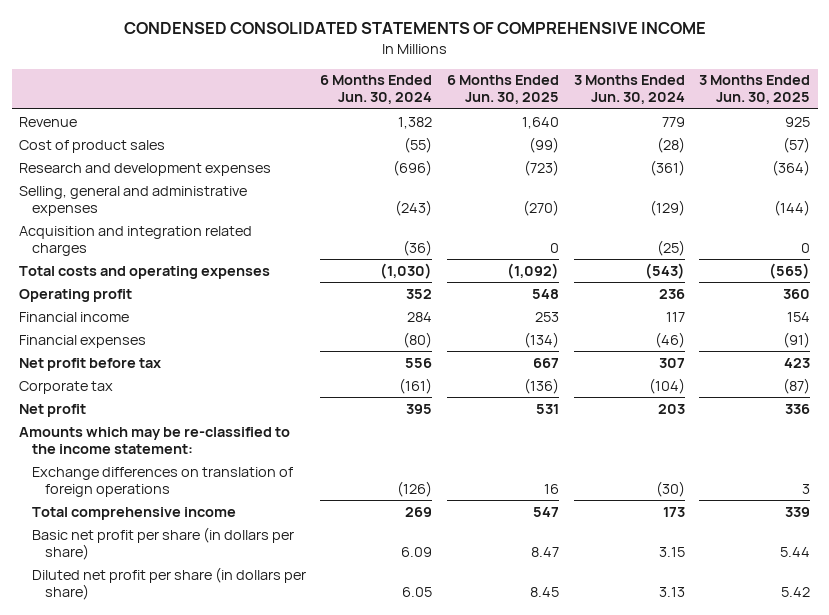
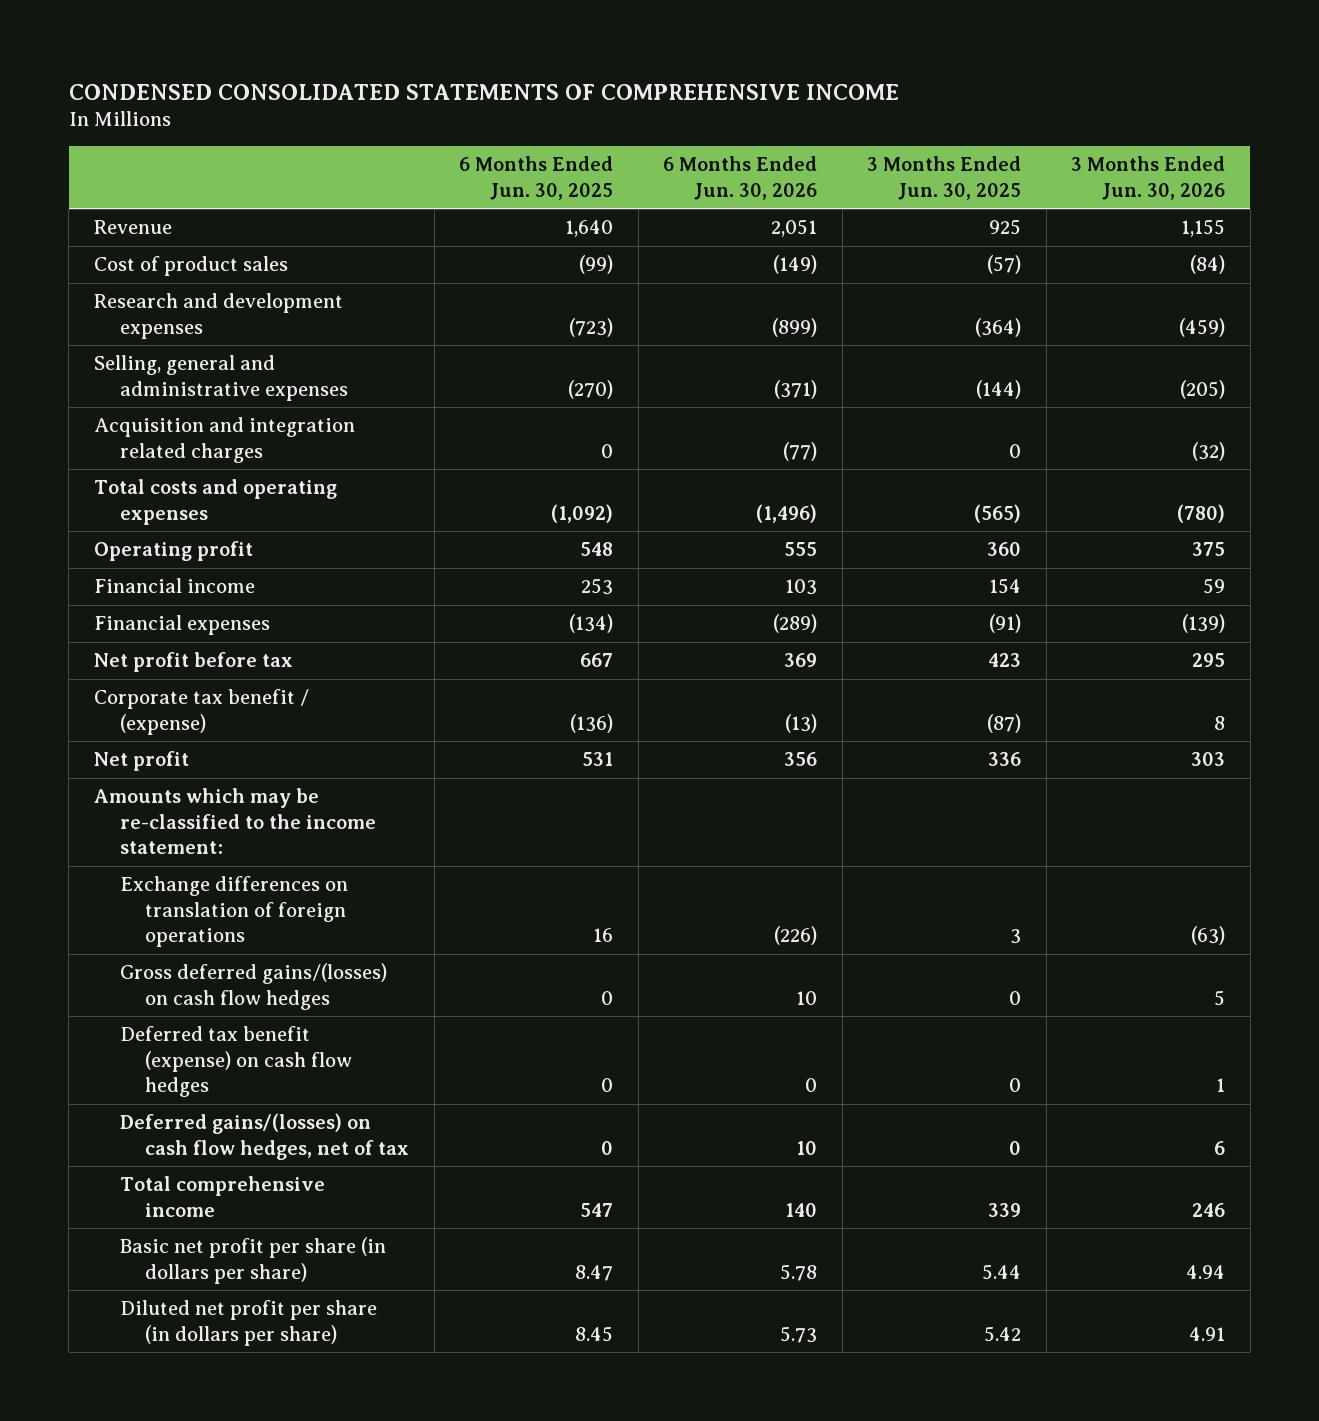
[320,75,433,105] 6 Months Ended Jun. 30, 2024 -> none
[573,75,685,105] 3 Months Ended Jun. 30, 2024 -> none
none -> [663,156,818,200] 6 Months Ended Jun. 30, 2026
none -> [1071,156,1226,200] 3 Months Ended Jun. 30, 2026
[19,380,114,394] Corporate tax -> [93,689,309,735] Corporate tax benefit / (expense)
none -> [119,963,387,1010] Gross deferred gains/(losses) on cash flow hedges
none -> [119,1026,353,1098] Deferred tax benefit (expense) on cash flow hedges
none -> [119,1113,410,1160] Deferred gains/(losses) on cash flow hedges, net of tax

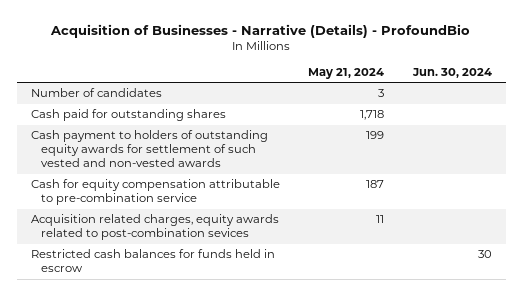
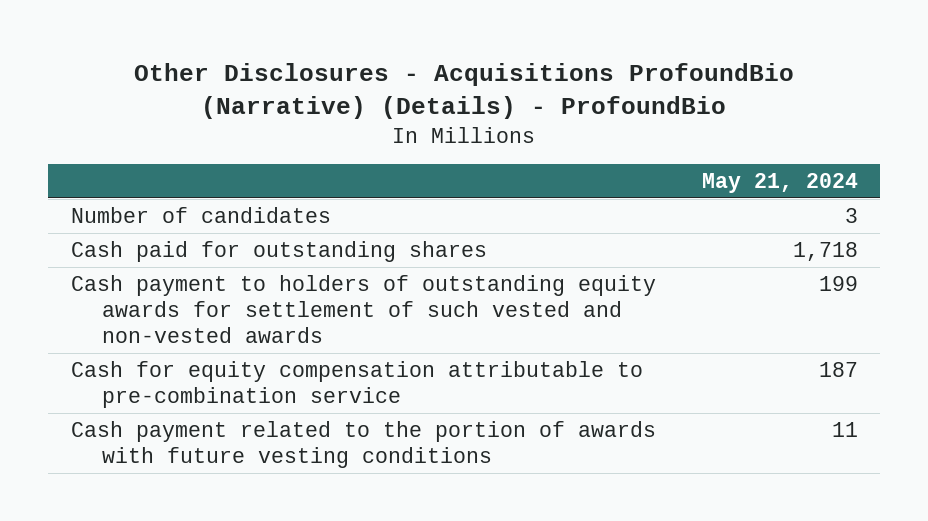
[50,23,471,38] Acquisition of Businesses - Narrative (Details) - ProfoundBio -> [134,63,795,120] Other Disclosures - Acquisitions ProfoundBio (Narrative) (Details) - ProfoundBio
[411,68,492,79] Jun. 30, 2024 -> none
[31,214,280,241] Acquisition related charges, equity awards related to post-combination sevices -> none
[31,249,276,273] Restricted cash balances for funds held in escrow -> none
none -> [70,420,656,469] Cash payment related to the portion of awards with future vesting conditions

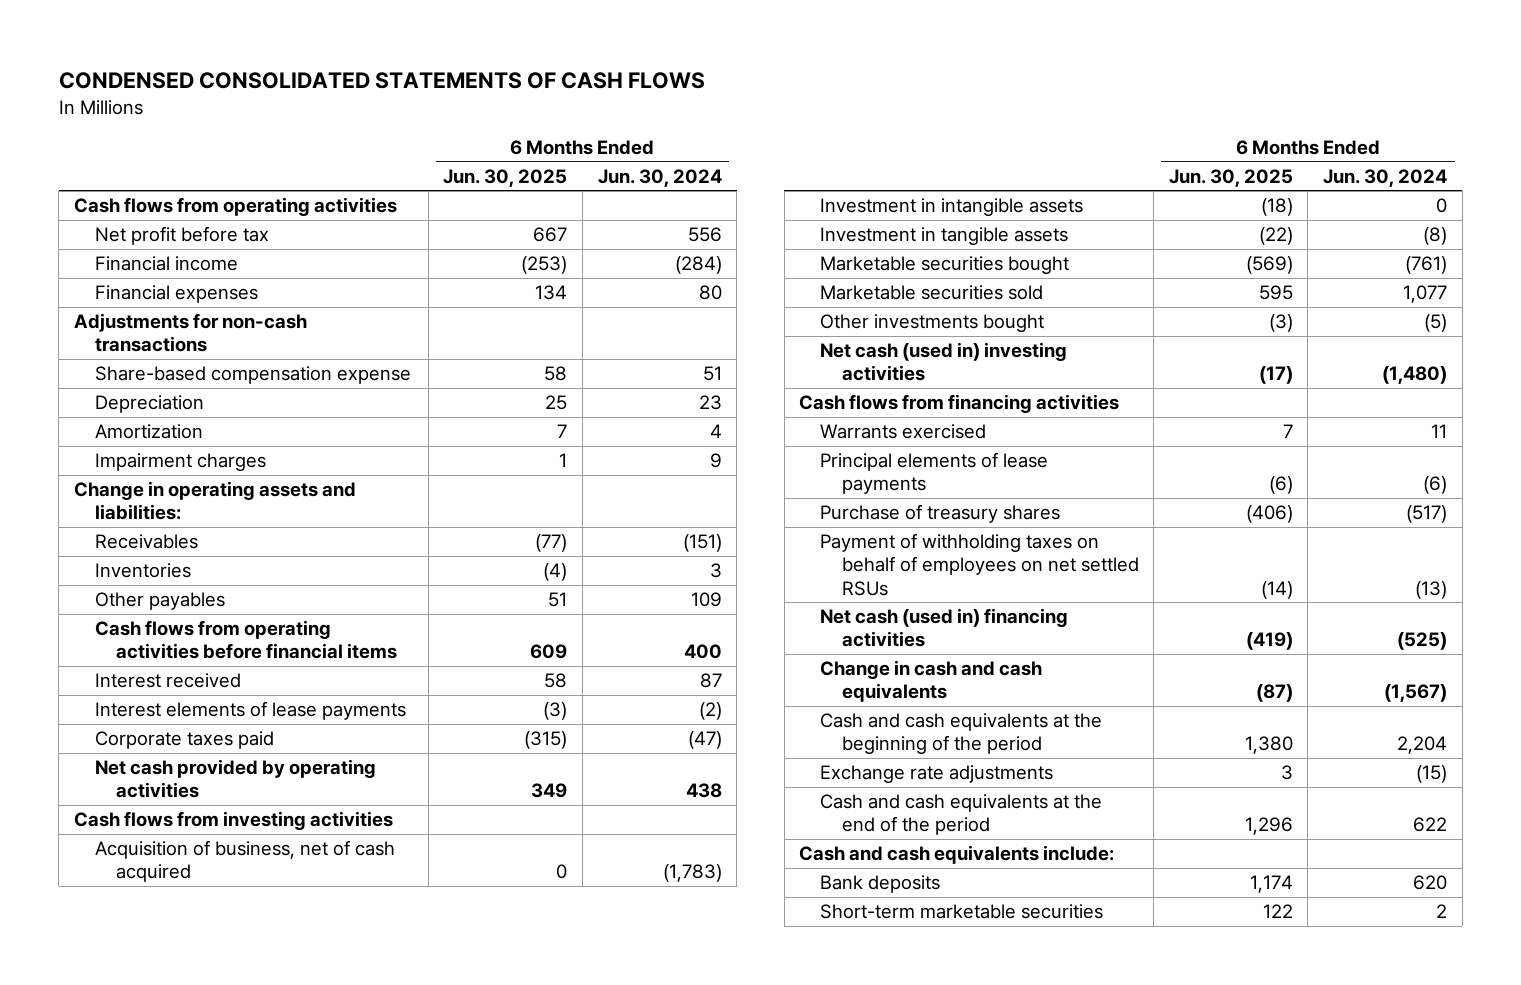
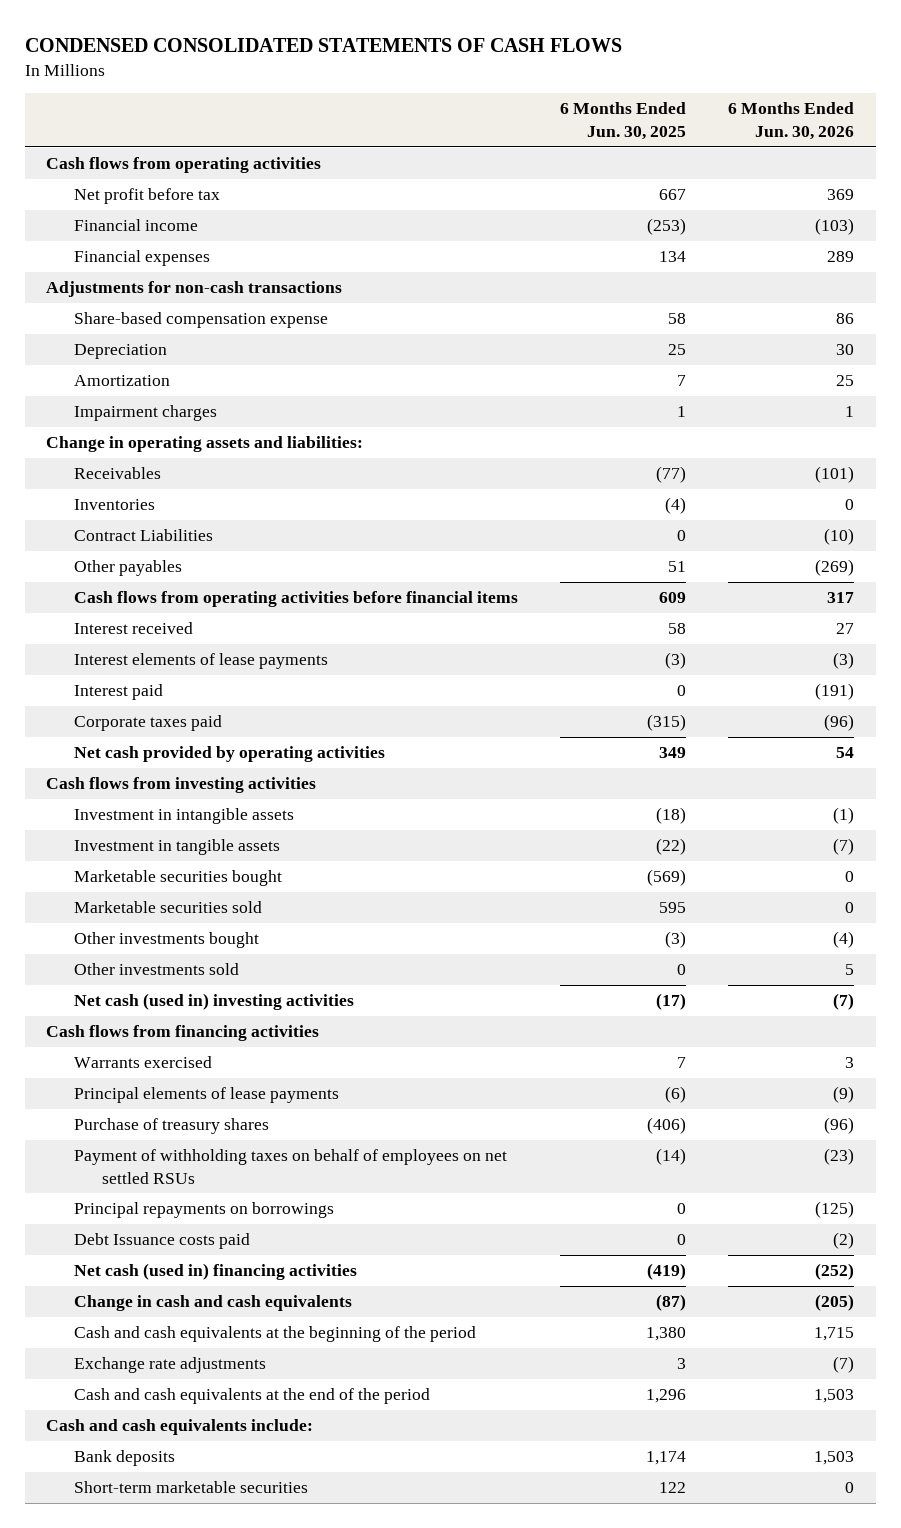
[597,168,722,187] Jun. 30, 2024 -> none
none -> [728,102,855,140] 6 Months Ended Jun. 30, 2026
none -> [74,529,214,542] Contract Liabilities
none -> [74,684,164,701] Interest paid
[94,840,395,883] Acquisition of business, net of cash acquired -> none
none -> [74,963,240,976] Other investments sold
none -> [74,1202,335,1219] Principal repayments on borrowings
none -> [74,1233,251,1250] Debt Issuance costs paid

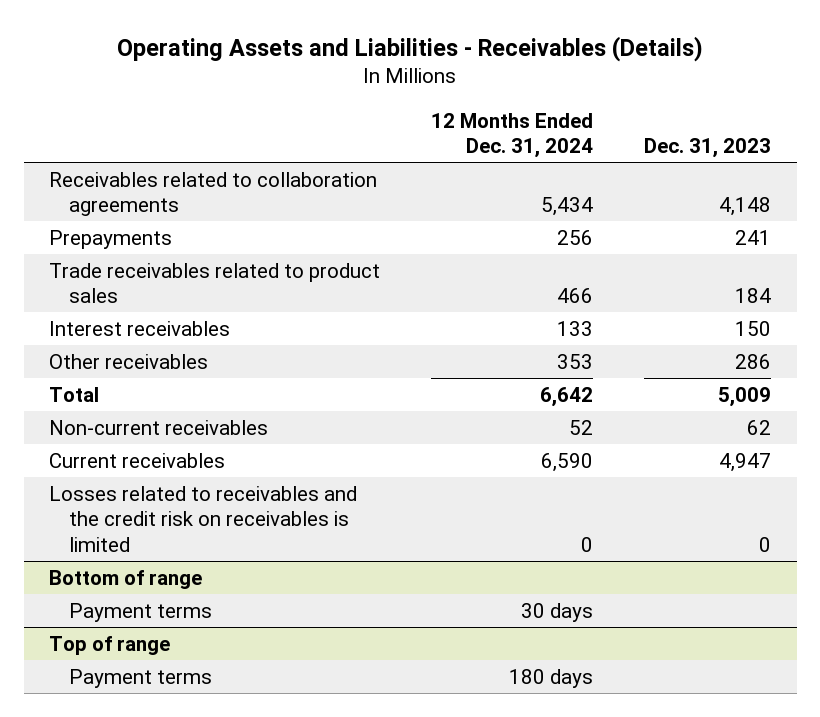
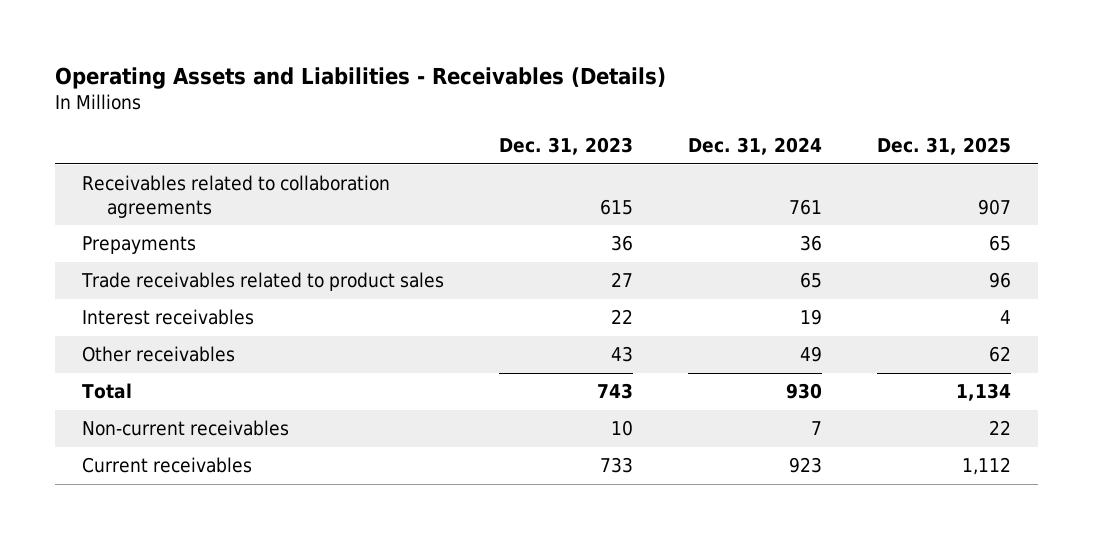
[431,112,594,159] 12 Months Ended Dec. 31, 2024 -> none
none -> [687,137,822,156] Dec. 31, 2024
none -> [876,137,1011,156] Dec. 31, 2025
[49,485,358,552] Losses related to receivables and the credit risk on receivables is limited -> none
[49,569,203,589] Bottom of range -> none
[69,602,213,622] Payment terms -> none
[49,635,171,655] Top of range -> none
[69,668,213,688] Payment terms -> none
[719,197,772,217] 4,148 -> [600,198,634,215] 615
[735,229,772,245] 241 -> [611,235,634,252] 36
[735,288,772,304] 184 -> [611,272,634,288] 27
[735,320,772,336] 150 -> [611,309,634,325] 22
[735,353,772,369] 286 -> [611,346,634,363] 43
[718,386,772,407] 5,009 -> [597,383,634,400] 743
[747,419,772,435] 62 -> [611,420,634,437] 10
[719,452,772,472] 4,947 -> [600,457,634,474] 733

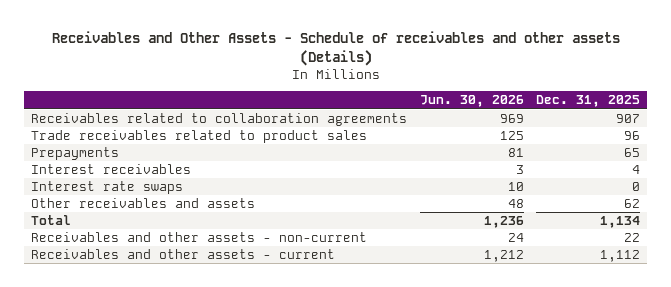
[55,66,667,89] Operating Assets and Liabilities - Receivables (Details) -> [51,31,620,67] Receivables and Other Assets - Schedule of receivables and other assets (Details)
[499,137,634,156] Dec. 31, 2023 -> none
[687,137,822,156] Dec. 31, 2024 -> none
none -> [419,95,524,108] Jun. 30, 2026
[82,236,197,255] Prepayments -> [30,147,119,161] Prepayments
none -> [30,181,183,195] Interest rate swaps
[82,346,236,363] Other receivables -> [30,198,255,209] Other receivables and assets
[82,420,290,437] Non-current receivables -> [30,232,367,243] Receivables and other assets - non-current
[82,457,253,474] Current receivables -> [30,249,335,260] Receivables and other assets - current

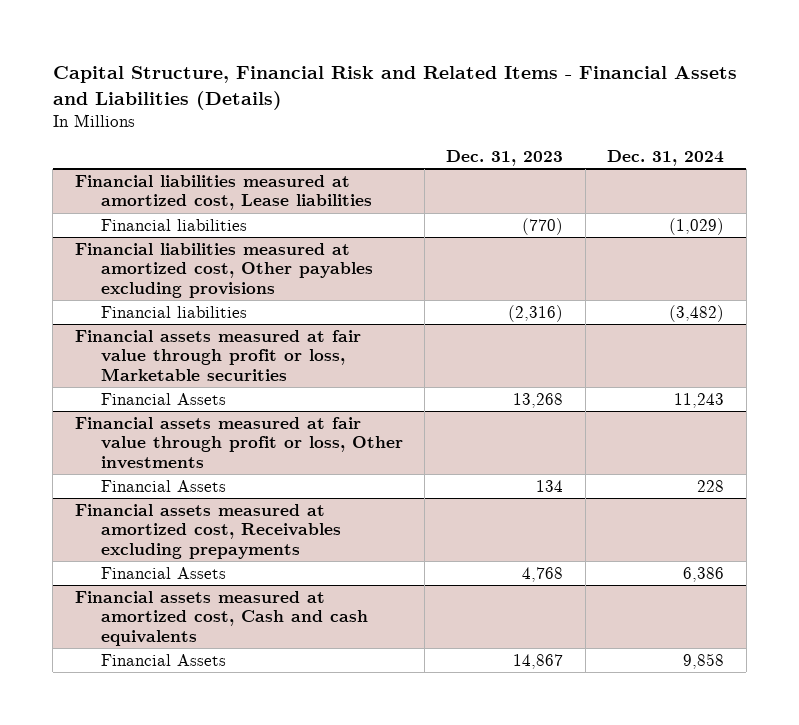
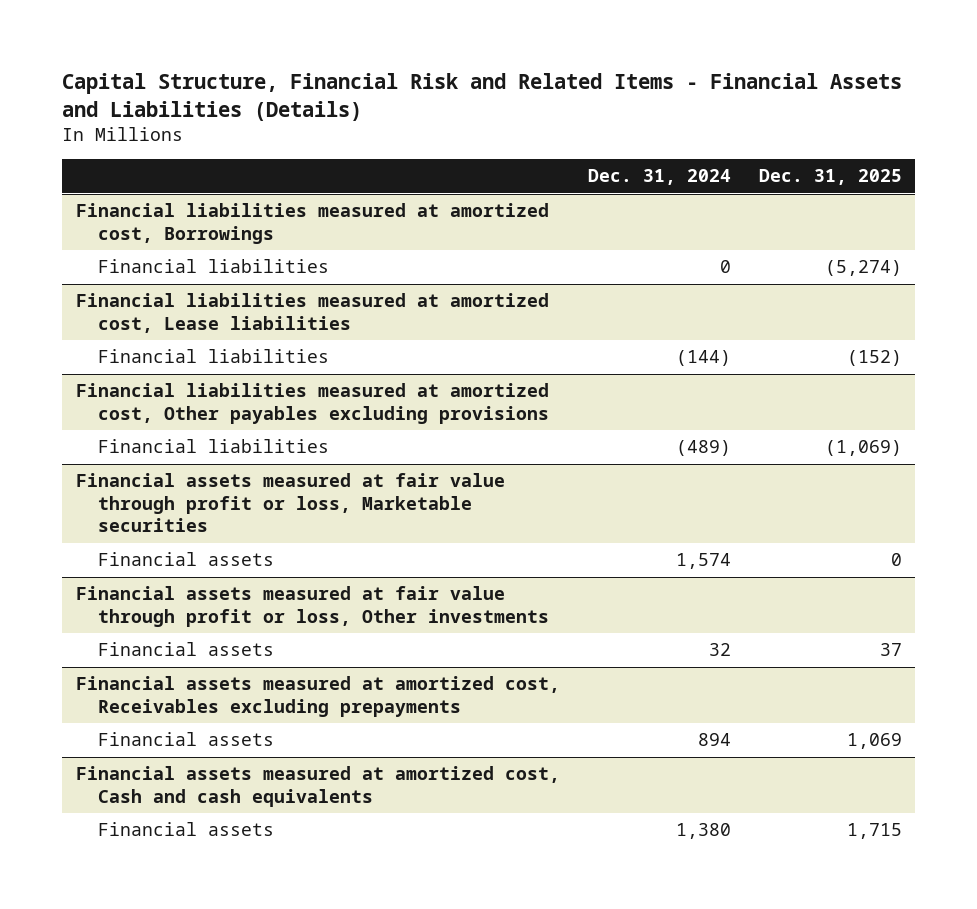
[446,149,564,166] Dec. 31, 2023 -> none
none -> [758,169,902,186] Dec. 31, 2025
none -> [75,203,549,244] Financial liabilities measured at amortized cost, Borrowings
none -> [97,259,329,274] Financial liabilities
[669,217,725,235] (1,029) -> [675,350,731,367] (144)
[669,304,725,322] (3,482) -> [675,440,731,457] (489)
[100,392,226,405] Financial Assets -> [97,552,274,567] Financial assets
[674,392,725,408] 11,243 -> [675,553,731,570] 1,574
[100,479,226,492] Financial Assets -> [97,642,274,657] Financial assets
[697,479,725,492] 228 -> [708,643,731,657] 32
[100,566,226,579] Financial Assets -> [97,732,274,747] Financial assets
[683,566,725,582] 6,386 -> [697,733,731,747] 894
[100,653,226,666] Financial Assets -> [97,822,274,837] Financial assets
[683,652,725,669] 9,858 -> [675,823,731,840] 1,380

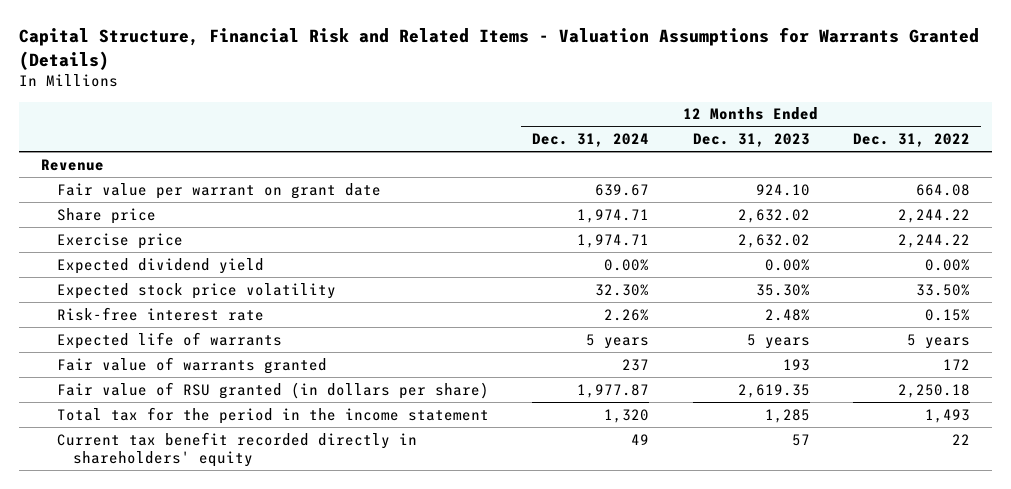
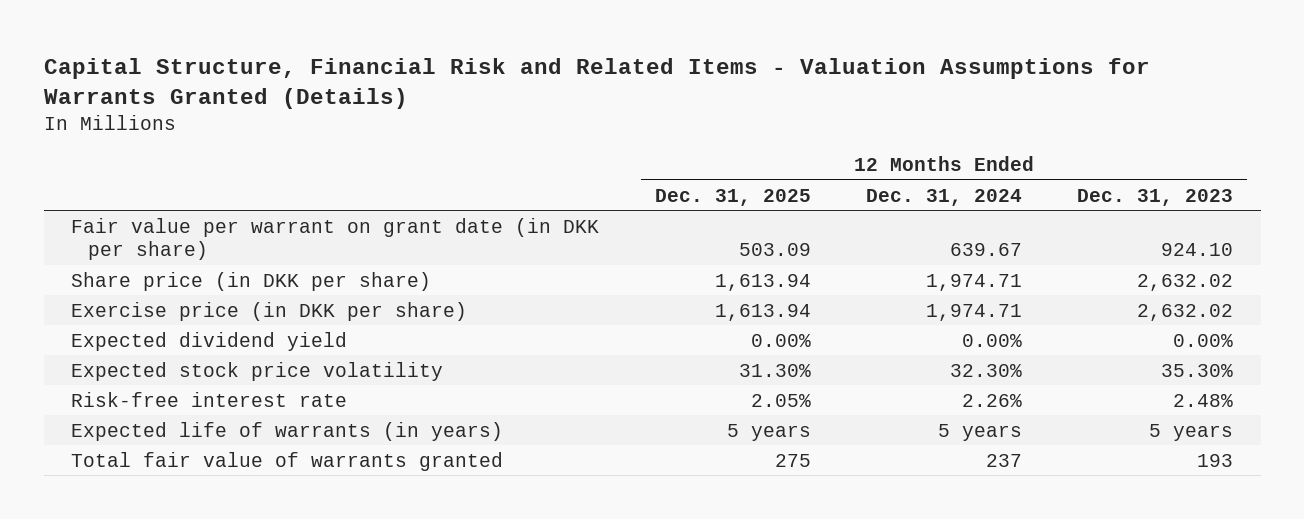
[853,133,971,148] Dec. 31, 2022 -> none
none -> [654,188,811,206] Dec. 31, 2025
[40,158,104,171] Revenue -> none
[56,182,381,199] Fair value per warrant on grant date -> [71,217,600,260] Fair value per warrant on grant date (in DKK per share)
[56,207,156,224] Share price -> [71,271,432,291] Share price (in DKK per share)
[56,232,183,249] Exercise price -> [71,301,468,321] Exercise price (in DKK per share)
[56,381,489,399] Fair value of RSU granted (in dollars per share) -> none
[56,406,489,424] Total tax for the period in the income statement -> none
[56,431,417,468] Current tax benefit recorded directly in shareholders' equity -> none
[56,331,282,349] Expected life of warrants -> [71,421,504,441] Expected life of warrants (in years)
[56,356,327,374] Fair value of warrants granted -> [71,451,504,471] Total fair value of warrants granted

